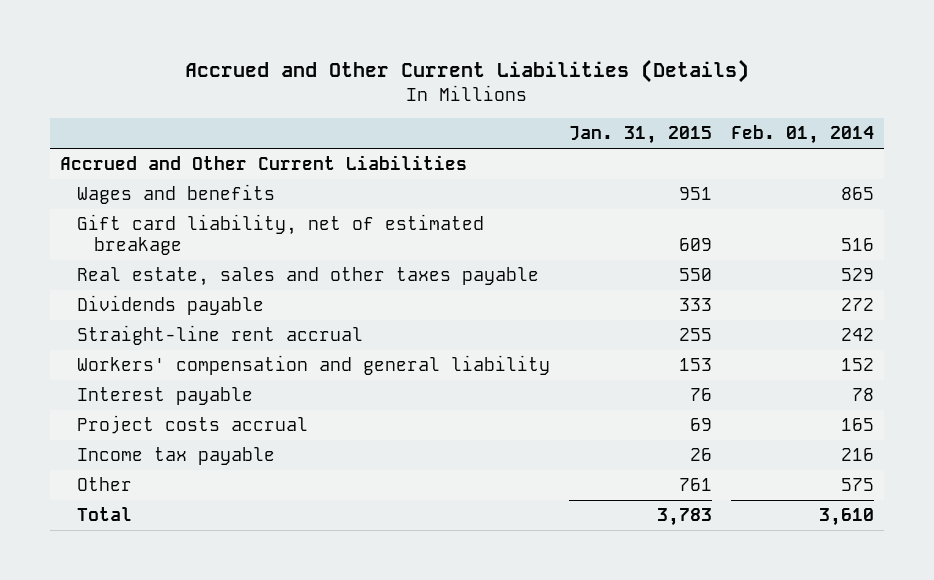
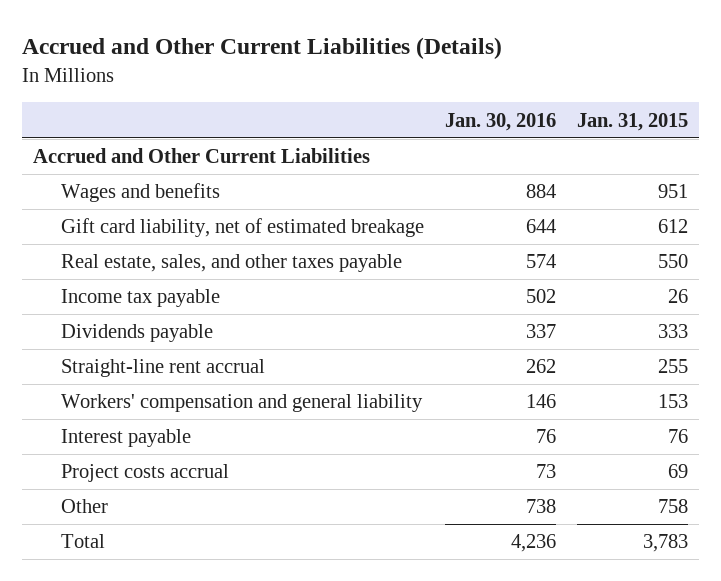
[731,125,875,145] Feb. 01, 2014 -> none
none -> [445,112,557,131] Jan. 30, 2016
[679,238,713,252] 609 -> [658,219,689,234] 612
[76,267,539,287] Real estate, sales and other taxes payable -> [61,254,403,273] Real estate, sales, and other taxes payable
[76,447,275,466] Income tax payable -> [61,289,221,308] Income tax payable
[679,478,713,492] 761 -> [658,499,689,514] 758

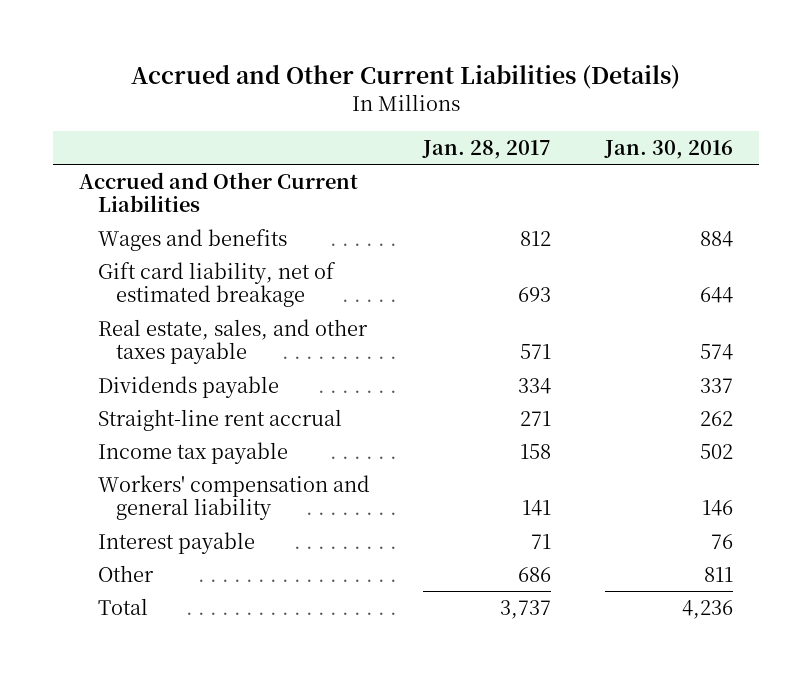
[577,112,689,131] Jan. 31, 2015 -> none
none -> [422,140,552,160] Jan. 28, 2017
[61,289,221,308] Income tax payable -> [97,441,288,464] Income tax payable
[61,464,230,483] Project costs accrual -> none
[526,499,557,514] 738 -> [703,566,733,582] 811

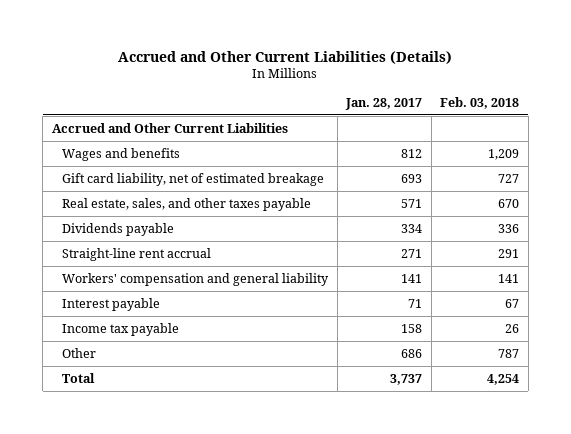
[603,140,733,160] Jan. 30, 2016 -> none
none -> [440,97,520,110] Feb. 03, 2018
[97,441,288,464] Income tax payable -> [62,322,180,336] Income tax payable

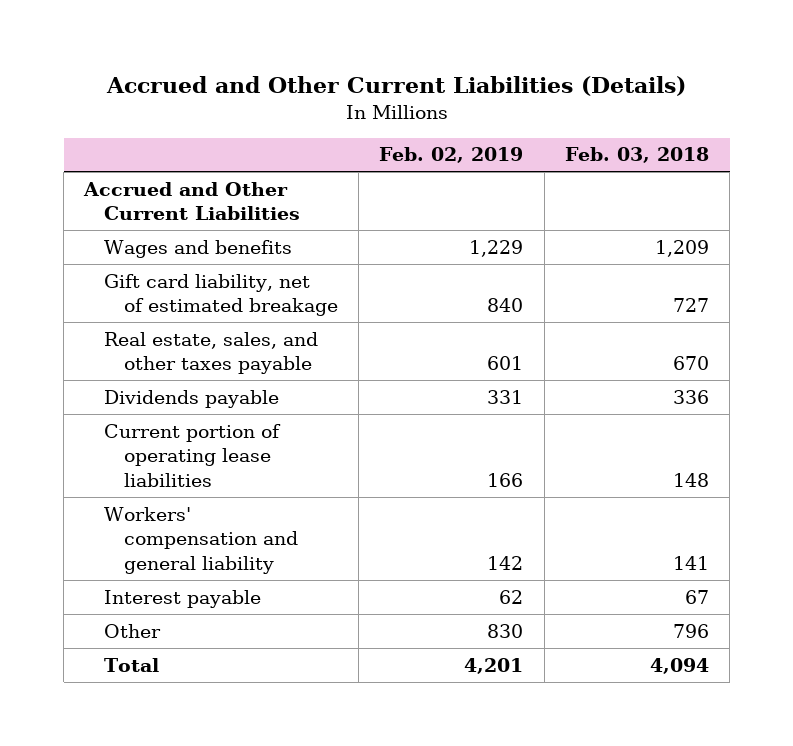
[345,98,423,111] Jan. 28, 2017 -> none
none -> [379,147,524,164] Feb. 02, 2019
[62,247,212,261] Straight-line rent accrual -> none
none -> [104,423,282,487] Current portion of operating lease liabilities
[62,322,180,336] Income tax payable -> none
[498,348,520,358] 787 -> [672,623,709,638] 796
[487,373,520,385] 4,254 -> [649,657,709,674] 4,094

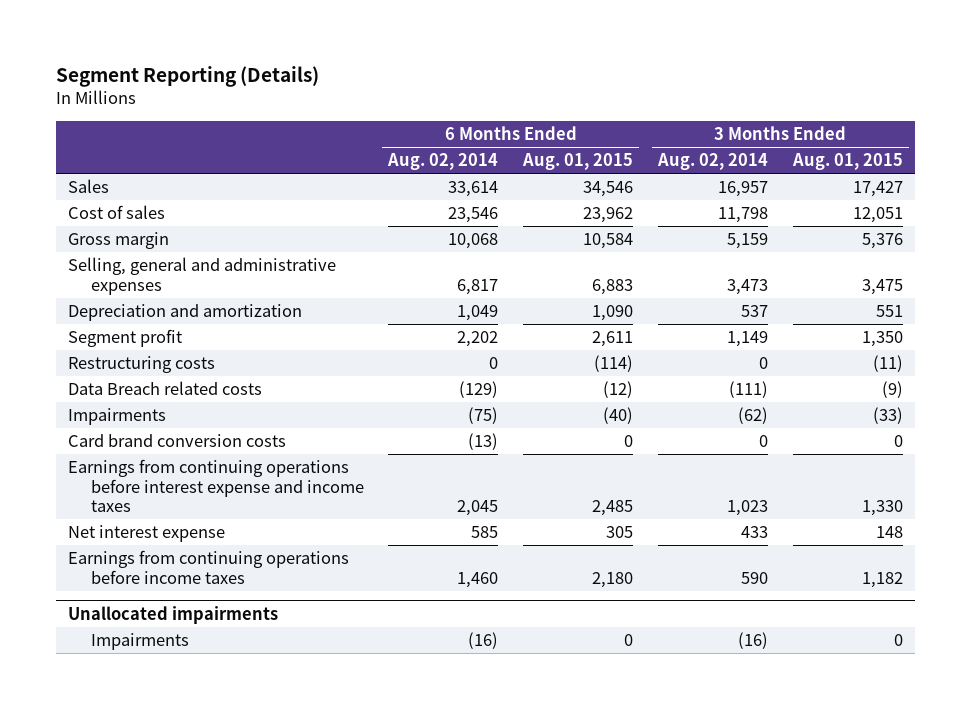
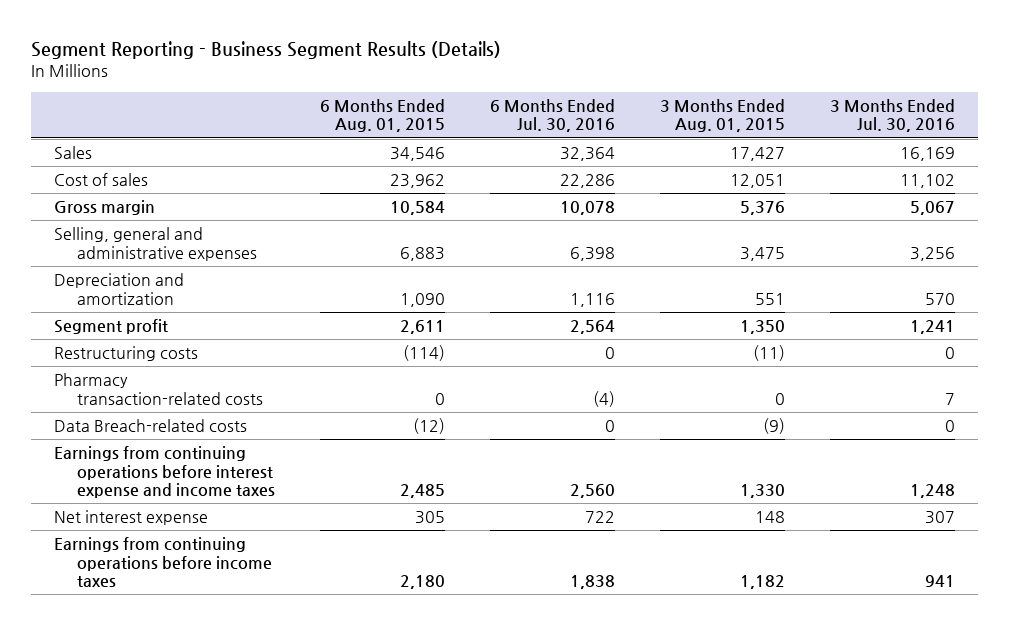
[55,65,319,87] Segment Reporting (Details) -> [31,41,502,60] Segment Reporting - Business Segment Results (Details)
[387,153,499,171] Aug. 02, 2014 -> none
[656,153,768,171] Aug. 02, 2014 -> none
none -> [490,98,616,133] 6 Months Ended Jul. 30, 2016
none -> [830,98,956,133] 3 Months Ended Jul. 30, 2016
[68,408,167,426] Impairments -> none
[68,434,287,448] Card brand conversion costs -> none
none -> [53,373,263,405] Pharmacy transaction-related costs
[68,381,263,396] Data Breach related costs -> [53,419,247,433] Data Breach-related costs
[68,605,279,624] Unallocated impairments -> none
[90,633,189,651] Impairments -> none

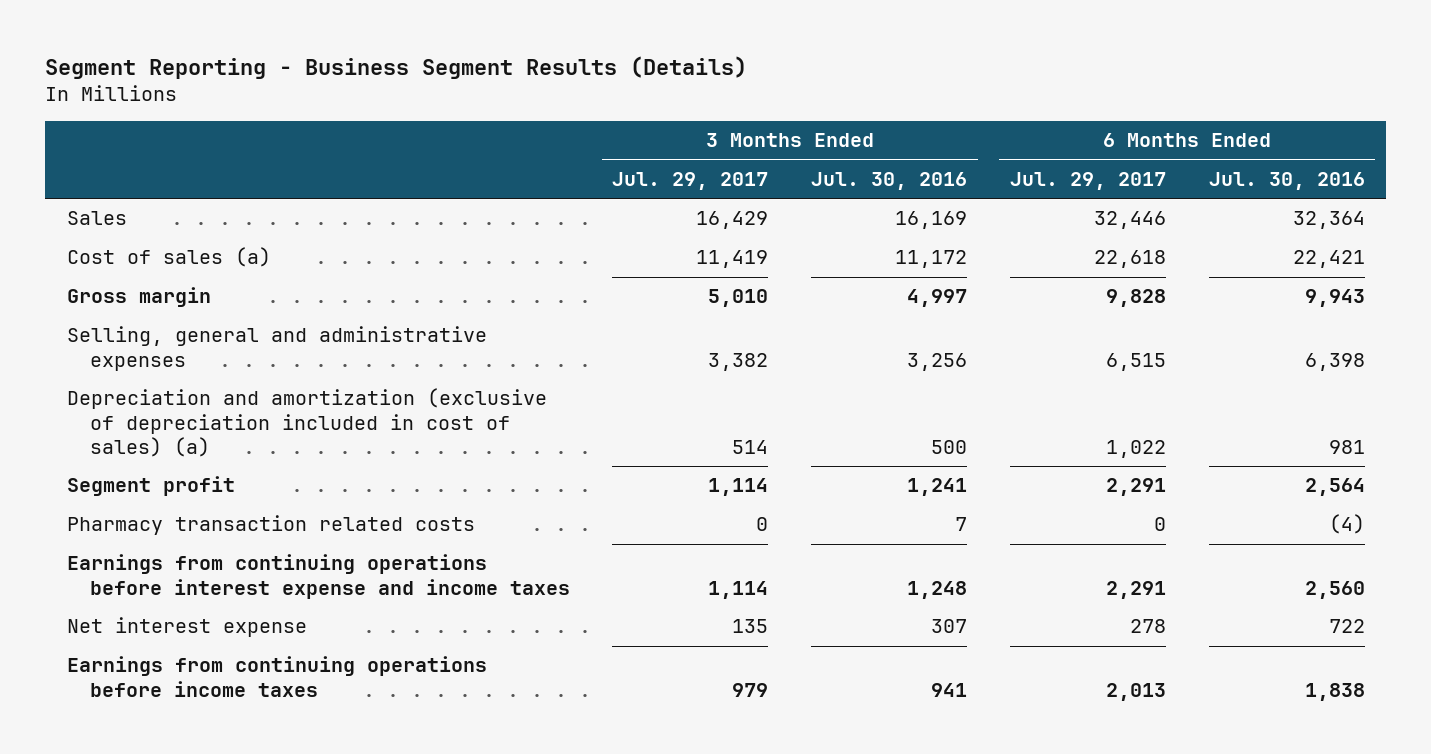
[320,98,446,133] 6 Months Ended Aug. 01, 2015 -> none
[660,98,786,133] 3 Months Ended Aug. 01, 2015 -> none
none -> [612,171,769,190] Jul. 29, 2017
none -> [1009,171,1166,190] Jul. 29, 2017
[53,173,148,187] Cost of sales -> [66,247,271,268] Cost of sales (a)
[560,174,616,189] 22,286 -> [1292,250,1365,269] 22,421
[900,174,956,189] 11,102 -> [895,250,968,269] 11,172
[560,201,616,216] 10,078 -> [1304,289,1365,308] 9,943
[910,201,956,216] 5,067 -> [907,289,968,308] 4,997
[53,273,184,305] Depreciation and amortization -> none
none -> [66,388,547,457] Depreciation and amortization (exclusive of depreciation included in cost of sales) (a)
[53,346,198,362] Restructuring costs -> none
[53,419,247,433] Data Breach-related costs -> none
[53,373,263,405] Pharmacy transaction-related costs -> [66,515,475,536] Pharmacy transaction related costs

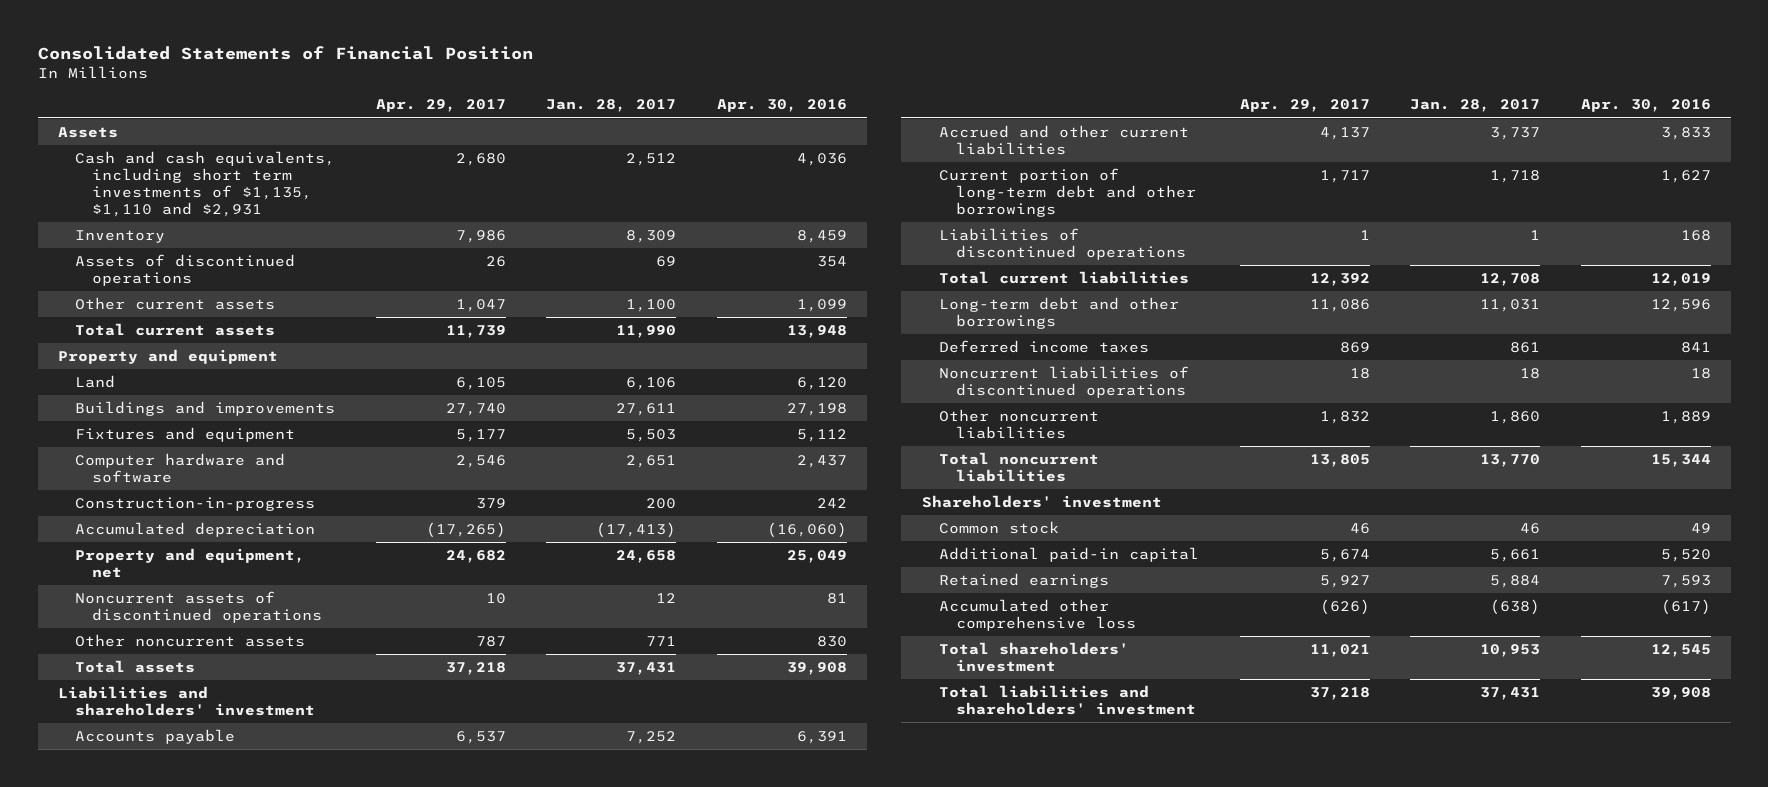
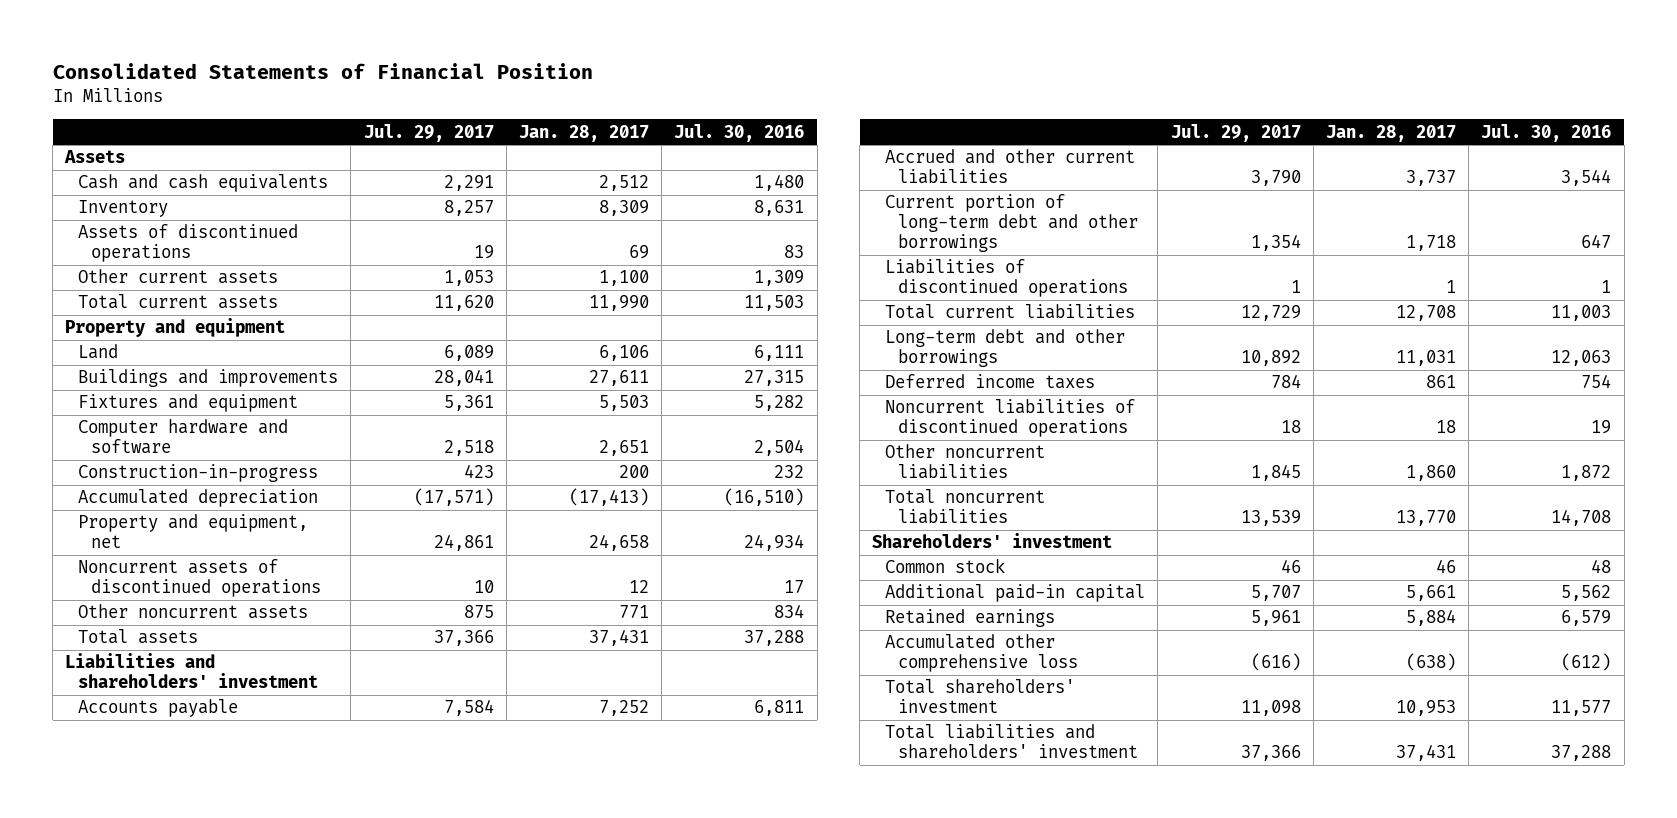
[375,99,506,113] Apr. 29, 2017 -> none
[716,99,847,113] Apr. 30, 2016 -> none
none -> [363,123,494,142] Jul. 29, 2017
none -> [674,123,805,142] Jul. 30, 2016
[75,151,336,217] Cash and cash equivalents, including short term investments of $1,135, $1,110 and $2,931 -> [78,174,329,193] Cash and cash equivalents

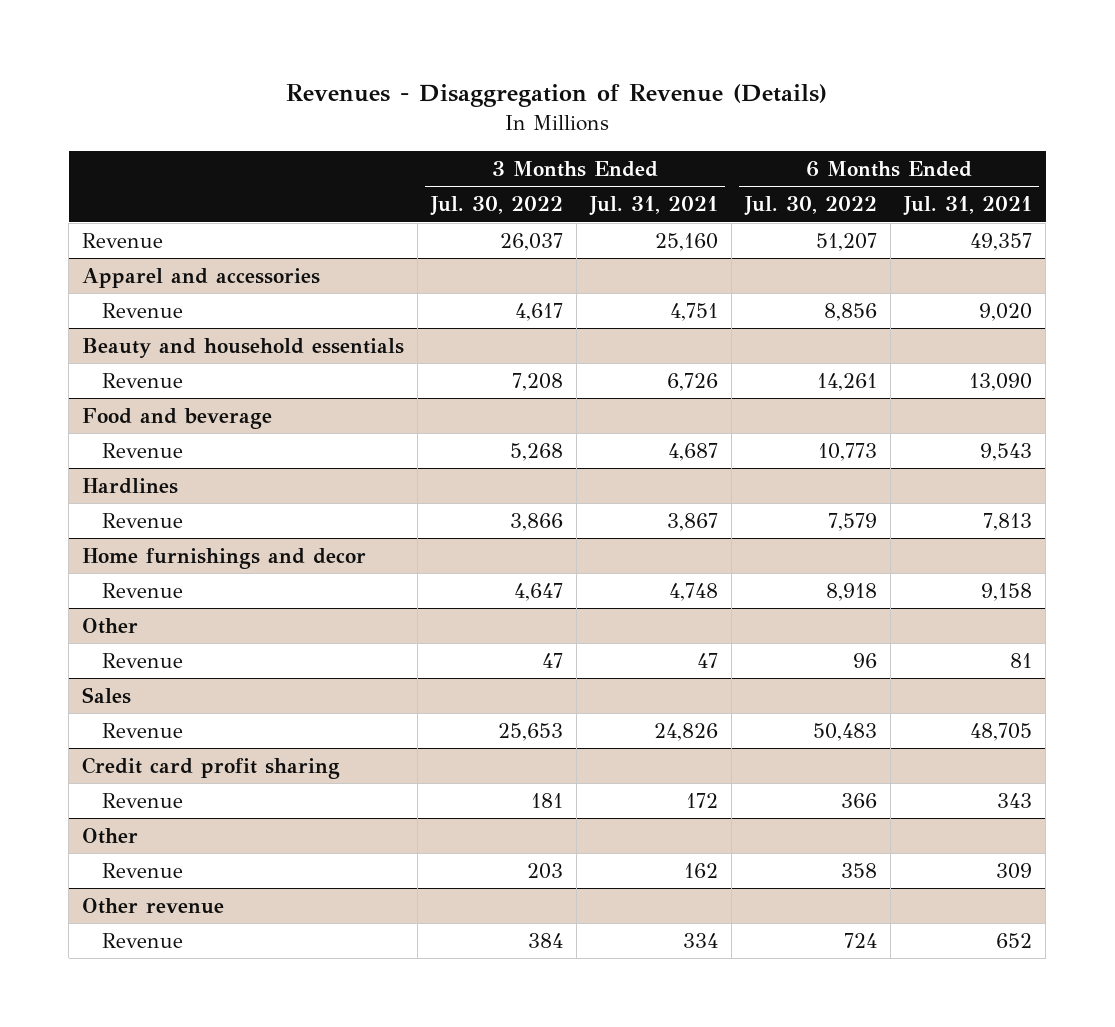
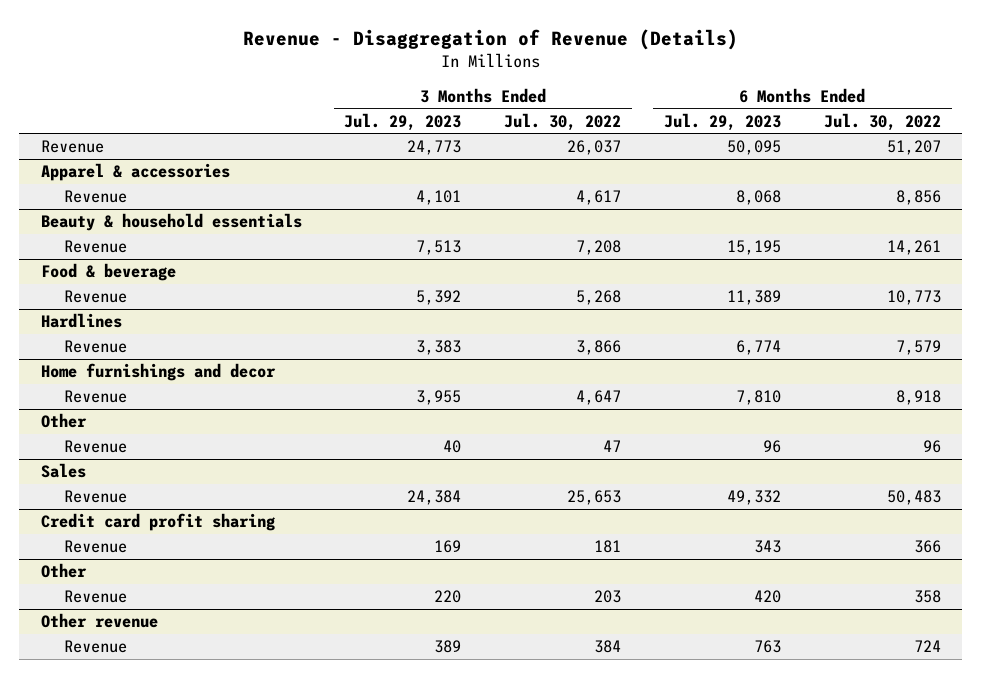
[286,84,828,108] Revenues - Disaggregation of Revenue (Details) -> [242,28,738,50] Revenue - Disaggregation of Revenue (Details)
[589,196,719,217] Jul. 31, 2021 -> none
[903,196,1033,217] Jul. 31, 2021 -> none
none -> [344,112,462,131] Jul. 29, 2023
none -> [664,112,782,131] Jul. 29, 2023
[82,267,321,288] Apparel and accessories -> [40,163,230,182] Apparel & accessories
[82,337,405,358] Beauty and household essentials -> [40,213,302,232] Beauty & household essentials
[82,407,273,429] Food and beverage -> [40,263,176,282] Food & beverage

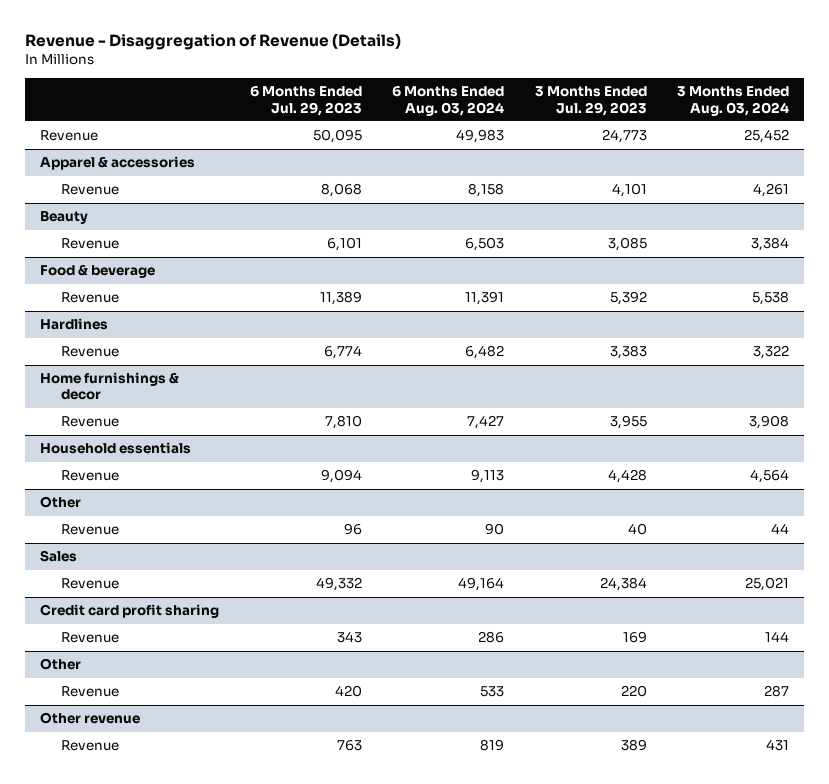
[504,112,622,131] Jul. 30, 2022 -> none
[823,112,941,131] Jul. 30, 2022 -> none
none -> [392,86,505,116] 6 Months Ended Aug. 03, 2024
none -> [676,86,789,116] 3 Months Ended Aug. 03, 2024
[40,213,302,232] Beauty & household essentials -> none
none -> [40,211,89,225] Beauty
[416,240,462,256] 7,513 -> [607,237,647,252] 3,085
[727,240,782,256] 15,195 -> [326,237,362,252] 6,101
[40,363,276,382] Home furnishings and decor -> [40,372,180,401] Home furnishings & decor
none -> [40,442,192,455] Household essentials
none -> [60,470,119,482] Revenue

